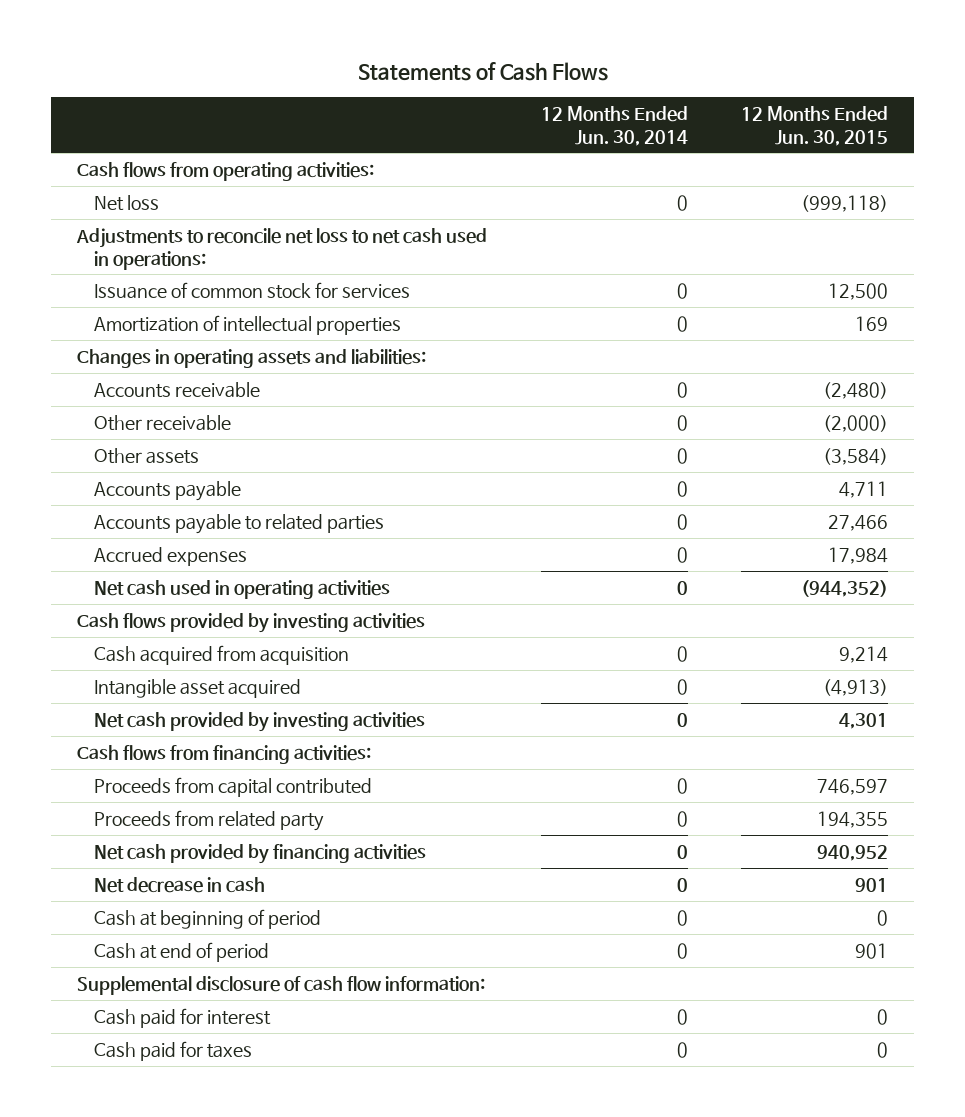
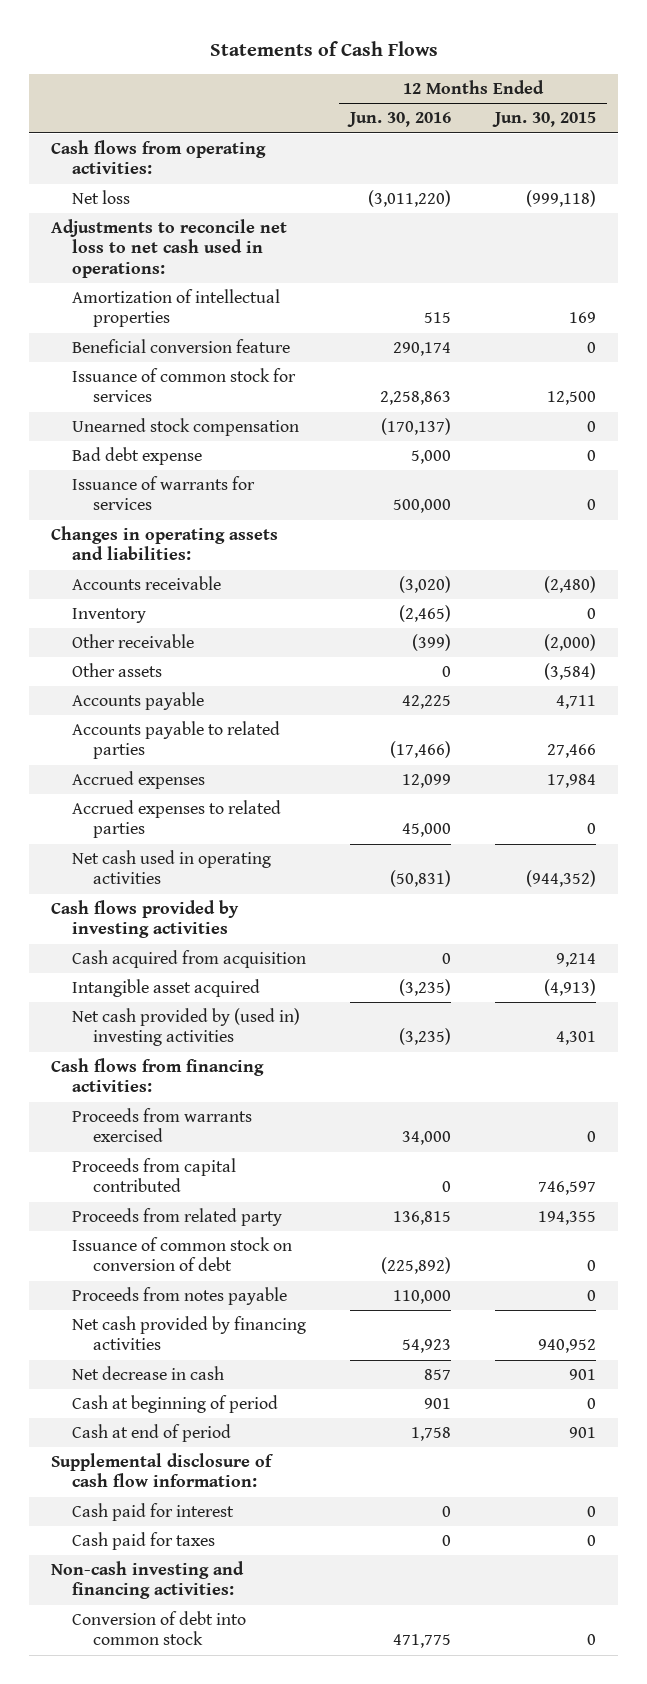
[540,106,688,146] 12 Months Ended Jun. 30, 2014 -> none
none -> [347,112,452,128] Jun. 30, 2016
none -> [72,339,291,354] Beneficial conversion feature
[94,281,411,299] Issuance of common stock for services -> [72,368,297,403] Issuance of common stock for services
none -> [72,418,300,437] Unearned stock compensation
none -> [72,447,203,466] Bad debt expense
none -> [72,476,256,511] Issuance of warrants for services
none -> [72,608,147,624] Inventory
none -> [72,800,282,839] Accrued expenses to related parties
[94,711,426,732] Net cash provided by investing activities -> [72,1008,301,1047] Net cash provided by (used in) investing activities
none -> [72,1108,253,1143] Proceeds from warrants exercised
none -> [72,1237,293,1272] Issuance of common stock on conversion of debt
none -> [72,1287,288,1306] Proceeds from notes payable
none -> [51,1561,245,1600] Non-cash investing and financing activities:
none -> [72,1611,247,1646] Conversion of debt into common stock

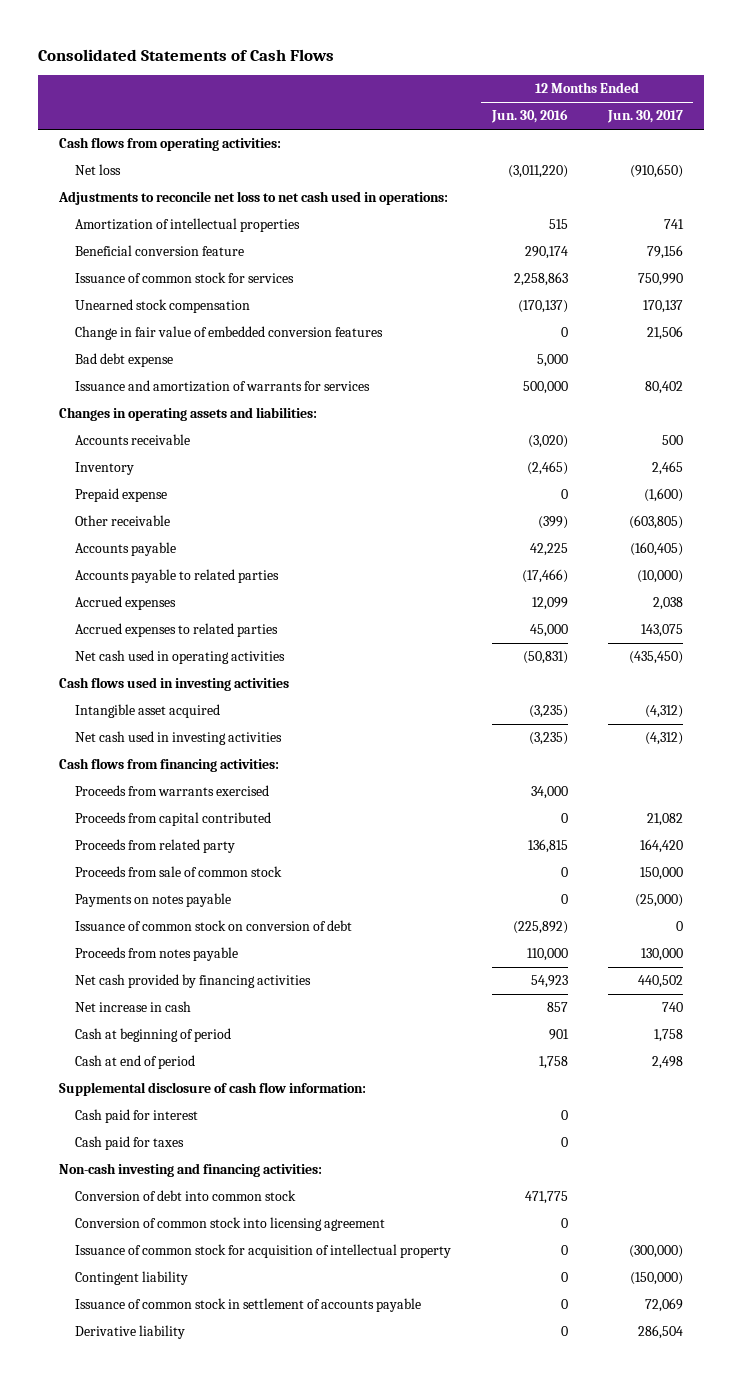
[209,41,438,57] Statements of Cash Flows -> [38,48,335,61] Consolidated Statements of Cash Flows
[492,112,597,128] Jun. 30, 2015 -> none
none -> [607,110,684,124] Jun. 30, 2017
none -> [74,326,383,341] Change in fair value of embedded conversion features
[72,476,256,511] Issuance of warrants for services -> [74,380,370,393] Issuance and amortization of warrants for services
none -> [74,488,167,503] Prepaid expense
[72,663,163,678] Other assets -> none
[72,950,307,969] Cash acquired from acquisition -> none
[51,900,240,939] Cash flows provided by investing activities -> [58,677,289,692] Cash flows used in investing activities
[72,1008,301,1047] Net cash provided by (used in) investing activities -> [74,731,282,746] Net cash used in investing activities
none -> [74,866,282,878] Proceeds from sale of common stock
none -> [74,893,231,908] Payments on notes payable
[72,1366,225,1381] Net decrease in cash -> [74,1001,191,1013] Net increase in cash
none -> [74,1217,385,1232] Conversion of common stock into licensing agreement
none -> [74,1244,451,1259] Issuance of common stock for acquisition of intellectual property
none -> [74,1271,188,1286] Contingent liability
none -> [74,1298,421,1313] Issuance of common stock in settlement of accounts payable
none -> [74,1325,185,1340] Derivative liability

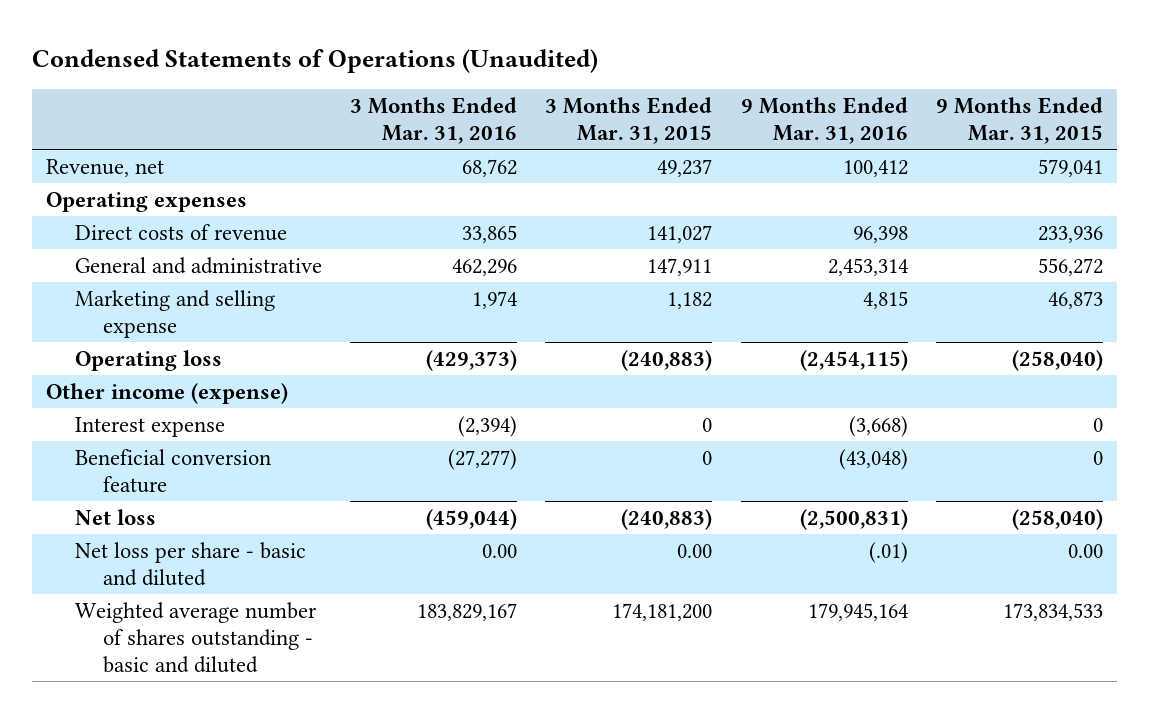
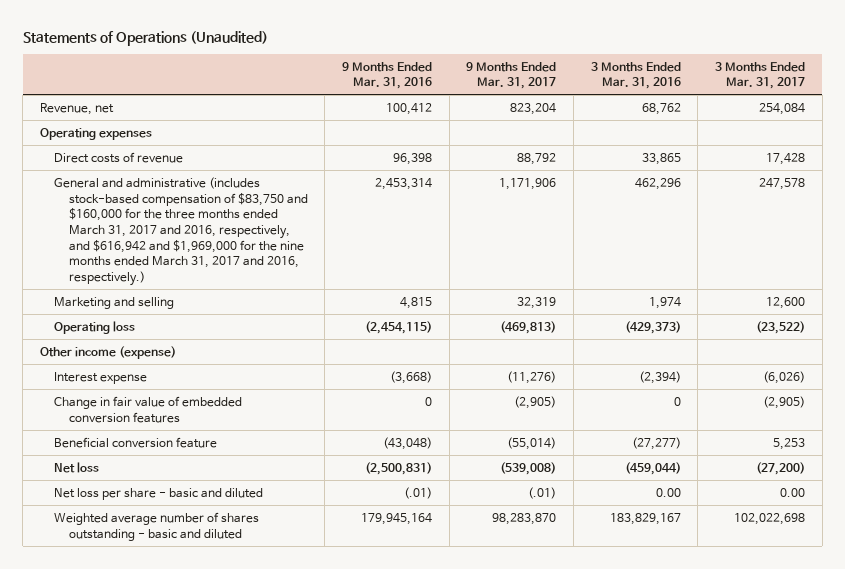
[32,48,599,73] Condensed Statements of Operations (Unaudited) -> [22,30,268,46] Statements of Operations (Unaudited)
[545,96,713,144] 3 Months Ended Mar. 31, 2015 -> none
[935,96,1103,144] 9 Months Ended Mar. 31, 2015 -> none
none -> [466,61,557,90] 9 Months Ended Mar. 31, 2017
none -> [715,61,806,90] 3 Months Ended Mar. 31, 2017
[74,256,322,274] General and administrative -> [54,176,308,287] General and administrative (includes stock-based compensation of $83,750 and $160,000 for the three months ended March 31, 2017 and 2016, respectively, and $616,942 and $1,969,000 for the nine months ended March 31, 2017 and 2016, respectively.)
[74,289,275,338] Marketing and selling expense -> [54,296,175,309] Marketing and selling
none -> [54,395,243,423] Change in fair value of embedded conversion features

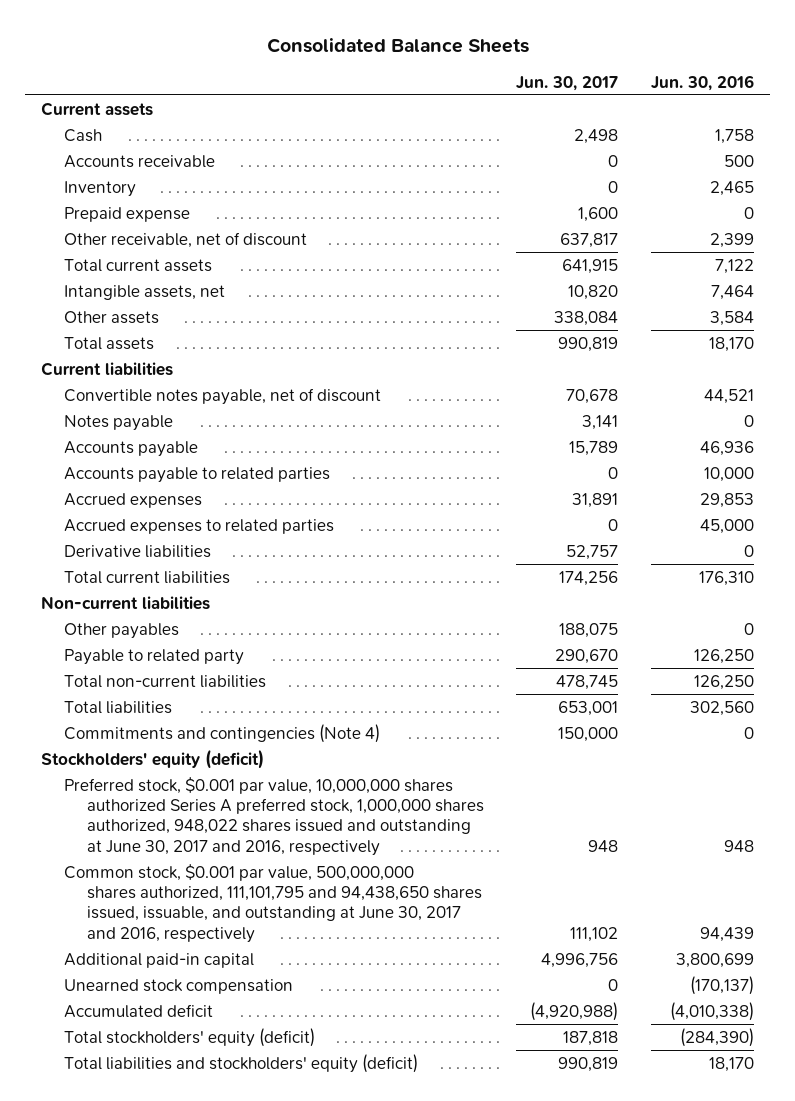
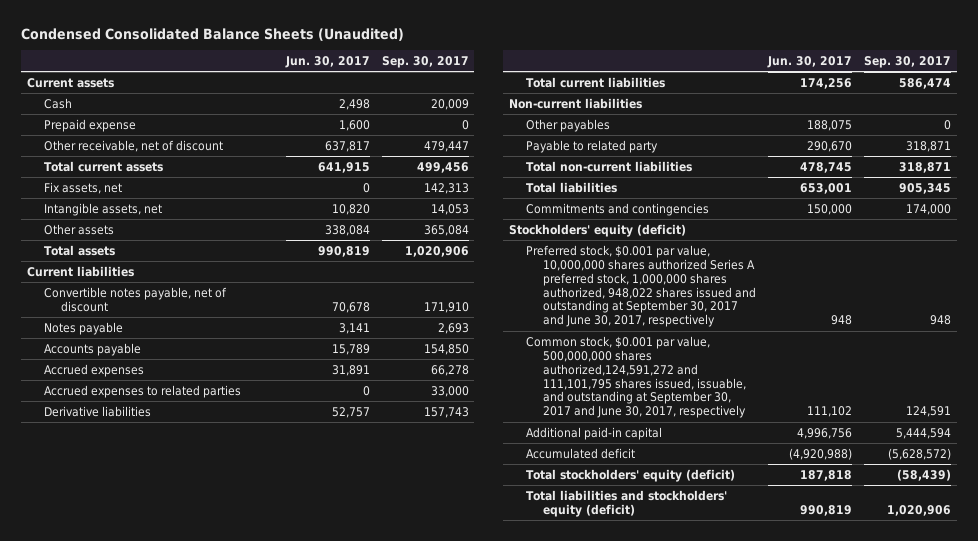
[266,37,529,53] Consolidated Balance Sheets -> [20,27,404,41] Condensed Consolidated Balance Sheets (Unaudited)
[650,74,754,91] Jun. 30, 2016 -> none
none -> [381,55,469,68] Sep. 30, 2017
[63,154,215,168] Accounts receivable -> none
[63,180,136,197] Inventory -> none
none -> [43,181,122,194] Fix assets, net
[63,466,330,483] Accounts payable to related parties -> none
[63,723,380,743] Commitments and contingencies (Note 4) -> [526,202,710,216] Commitments and contingencies
[63,776,484,856] Preferred stock, $0.001 par value, 10,000,000 shares authorized Series A preferred stock, 1,000,000 shares authorized, 948,022 shares issued and outstanding at June 30, 2017 and 2016, respectively -> [526,244,757,328] Preferred stock, $0.001 par value, 10,000,000 shares authorized Series A preferred stock, 1,000,000 shares authorized, 948,022 shares issued and outstanding at September 30, 2017 and June 30, 2017, respectively
[63,863,482,943] Common stock, $0.001 par value, 500,000,000 shares authorized, 111,101,795 and 94,438,650 shares issued, issuable, and outstanding at June 30, 2017 and 2016, respectively -> [526,335,747,419] Common stock, $0.001 par value, 500,000,000 shares authorized,124,591,272 and 111,101,795 shares issued, issuable, and outstanding at September 30, 2017 and June 30, 2017, respectively
[63,978,293,994] Unearned stock compensation -> none

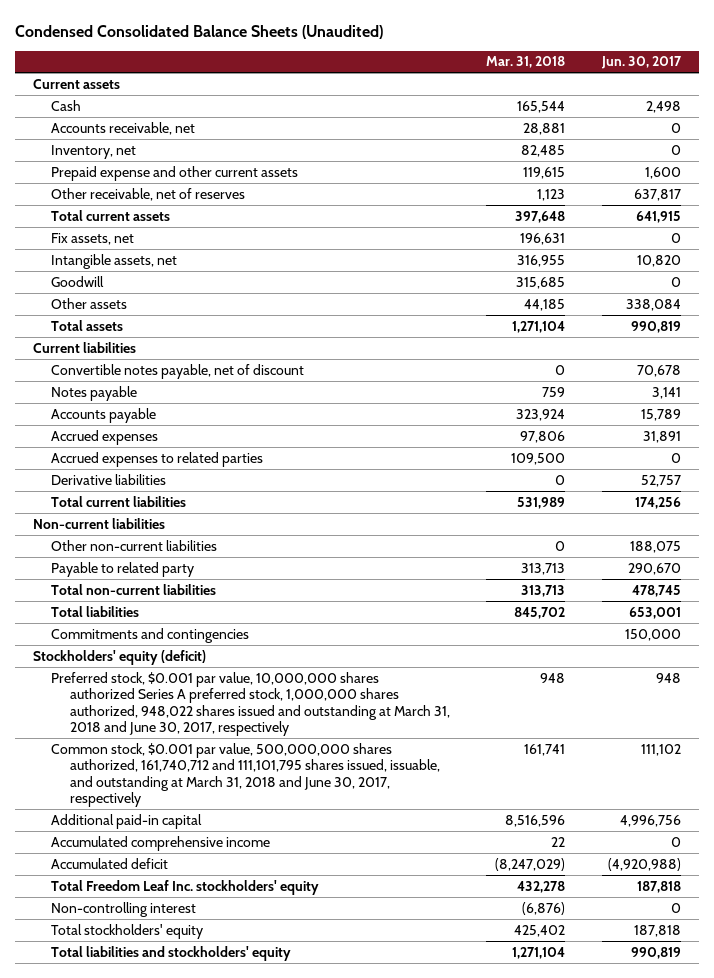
[381,55,469,68] Sep. 30, 2017 -> none
none -> [486,56,566,69] Mar. 31, 2018
[43,118,136,132] Prepaid expense -> none
none -> [51,121,196,135] Accounts receivable, net
none -> [51,144,137,159] Inventory, net
none -> [51,165,299,181] Prepaid expense and other current assets
[43,139,223,152] Other receivable, net of discount -> [51,187,246,201] Other receivable, net of reserves
none -> [51,275,105,287] Goodwill
[526,118,611,132] Other payables -> [51,539,218,551] Other non-current liabilities
[526,244,757,328] Preferred stock, $0.001 par value, 10,000,000 shares authorized Series A preferred stock, 1,000,000 shares authorized, 948,022 shares issued and outstanding at September 30, 2017 and June 30, 2017, respectively -> [51,671,450,736] Preferred stock, $0.001 par value, 10,000,000 shares authorized Series A preferred stock, 1,000,000 shares authorized, 948,022 shares issued and outstanding at March 31, 2018 and June 30, 2017, respectively
[526,335,747,419] Common stock, $0.001 par value, 500,000,000 shares authorized,124,591,272 and 111,101,795 shares issued, issuable, and outstanding at September 30, 2017 and June 30, 2017, respectively -> [51,742,440,807] Common stock, $0.001 par value, 500,000,000 shares authorized, 161,740,712 and 111,101,795 shares issued, issuable, and outstanding at March 31, 2018 and June 30, 2017, respectively
none -> [51,835,271,851] Accumulated comprehensive income
[526,468,736,482] Total stockholders' equity (deficit) -> [51,879,320,895] Total Freedom Leaf Inc. stockholders' equity
none -> [51,901,197,917] Non-controlling interest
none -> [51,923,204,939] Total stockholders' equity
[526,489,728,517] Total liabilities and stockholders' equity (deficit) -> [51,945,292,961] Total liabilities and stockholders' equity

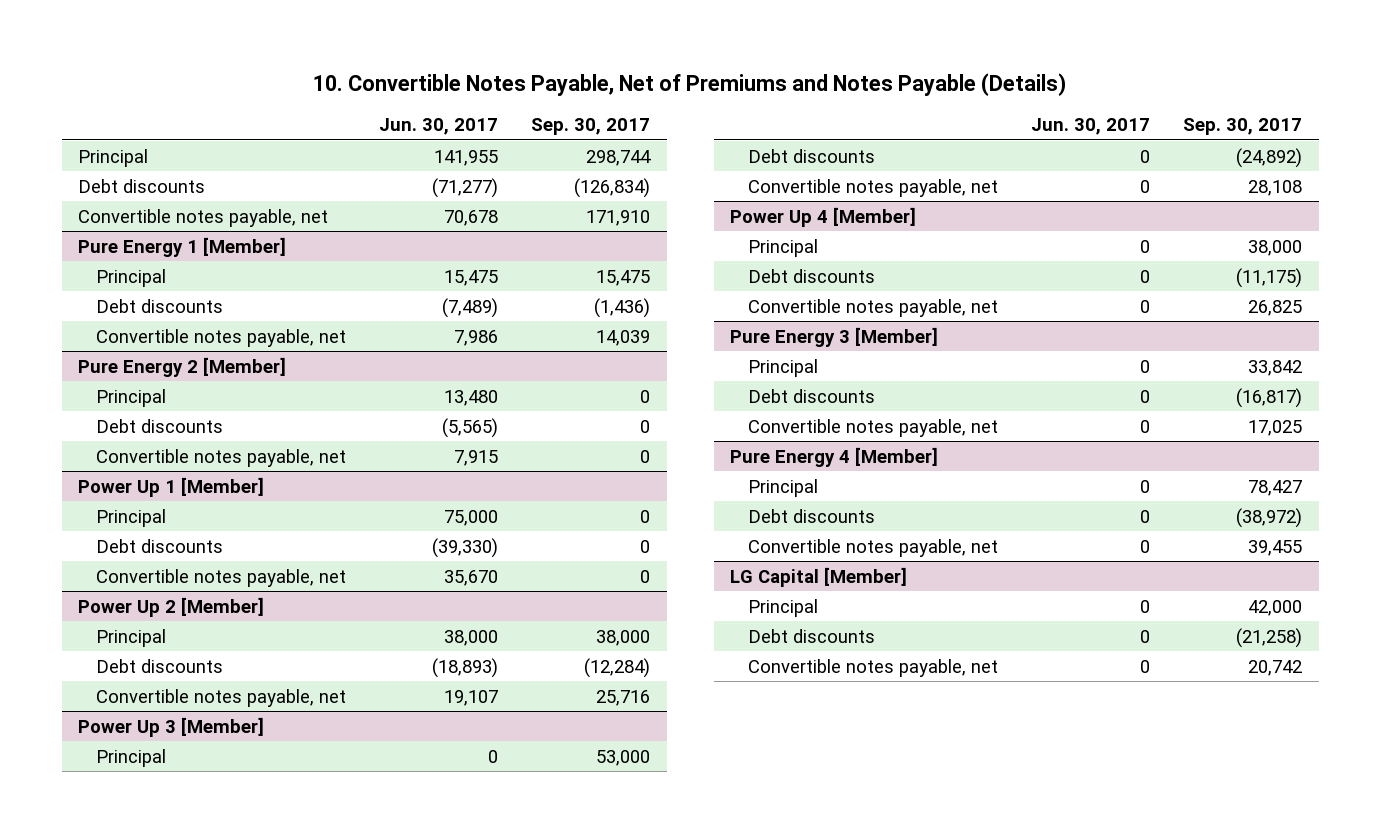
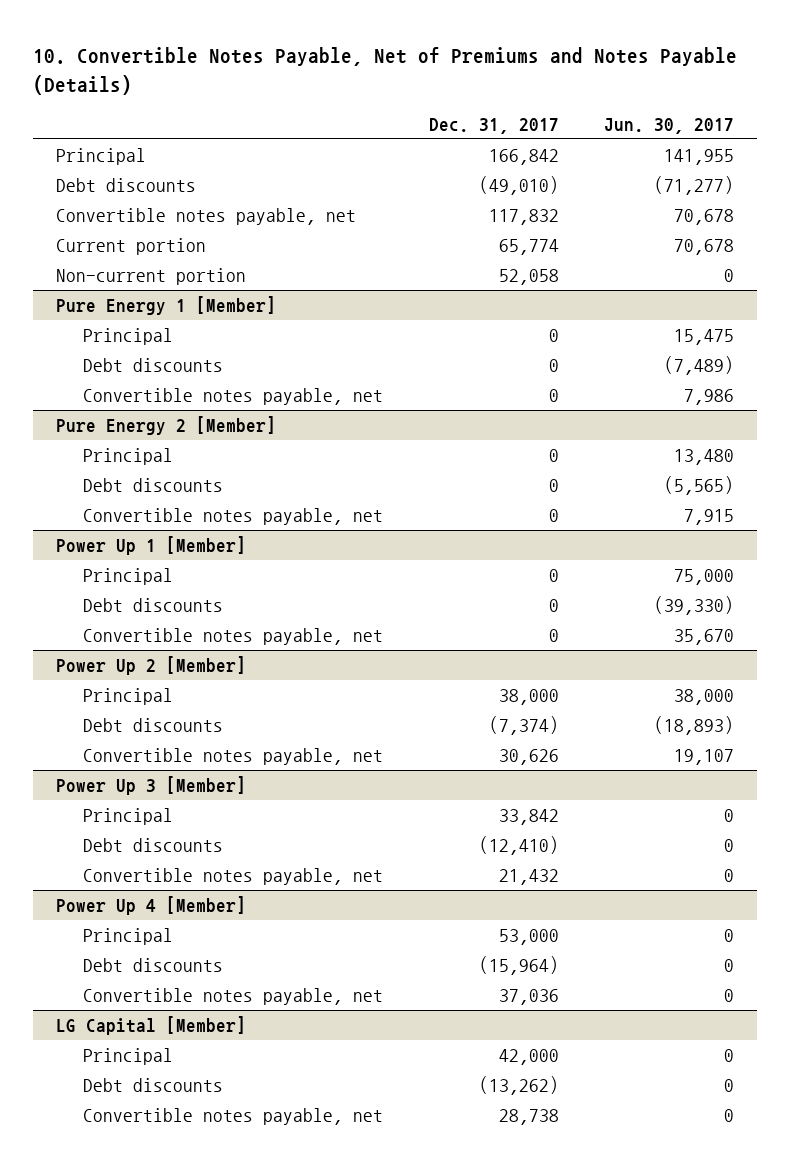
[531,118,651,136] Sep. 30, 2017 -> none
none -> [428,117,559,134] Dec. 31, 2017
none -> [56,237,207,255] Current portion
none -> [56,267,247,285] Non-current portion
[730,326,939,347] Pure Energy 3 [Member] -> none
[748,358,819,377] Principal -> none
[748,388,876,403] Debt discounts -> none
[748,418,999,437] Convertible notes payable, net -> none
[730,446,939,467] Pure Energy 4 [Member] -> none
[748,478,819,497] Principal -> none
[748,508,876,523] Debt discounts -> none
[748,538,999,557] Convertible notes payable, net -> none

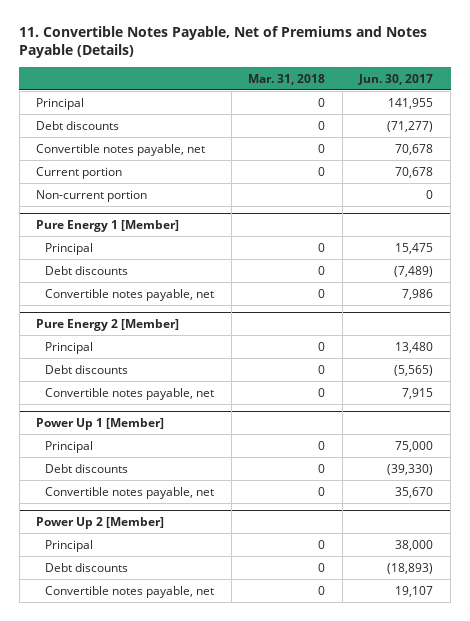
[33,47,738,95] 10. Convertible Notes Payable, Net of Premiums and Notes Payable (Details) -> [19,26,428,59] 11. Convertible Notes Payable, Net of Premiums and Notes Payable (Details)
[428,117,559,134] Dec. 31, 2017 -> none
none -> [248,73,326,85] Mar. 31, 2018
[56,775,247,795] Power Up 3 [Member] -> none
[83,807,174,825] Principal -> none
[83,837,224,852] Debt discounts -> none
[83,867,384,885] Convertible notes payable, net -> none
[56,895,247,915] Power Up 4 [Member] -> none
[83,927,174,945] Principal -> none
[83,957,224,972] Debt discounts -> none
[83,987,384,1005] Convertible notes payable, net -> none
[56,1015,247,1035] LG Capital [Member] -> none
[83,1047,174,1065] Principal -> none
[83,1077,224,1092] Debt discounts -> none
[83,1107,384,1125] Convertible notes payable, net -> none

